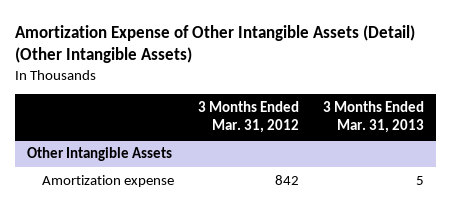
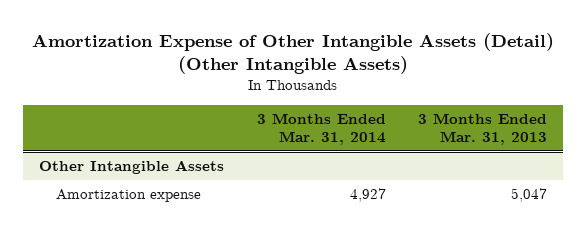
[197,101,299,134] 3 Months Ended Mar. 31, 2012 -> none
none -> [256,113,386,146] 3 Months Ended Mar. 31, 2014
[416,176,425,186] 5 -> [510,188,547,203] 5,047

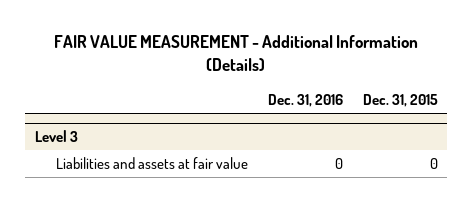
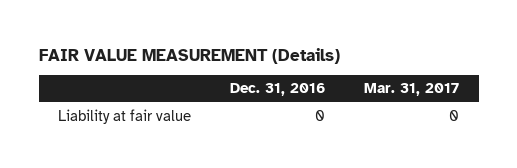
[54,34,419,71] FAIR VALUE MEASUREMENT - Additional Information (Details) -> [38,47,340,64] FAIR VALUE MEASUREMENT (Details)
[362,93,438,107] Dec. 31, 2015 -> none
none -> [364,83,460,97] Mar. 31, 2017
[34,130,78,143] Level 3 -> none
[56,157,249,170] Liabilities and assets at fair value -> [58,109,192,125] Liability at fair value

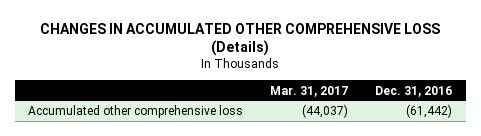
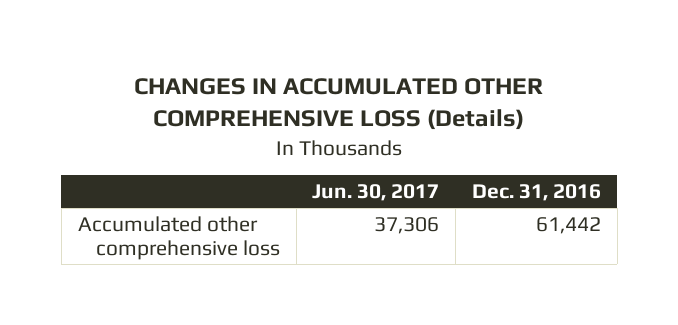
[270,85,349,97] Mar. 31, 2017 -> none
none -> [312,184,440,202] Jun. 30, 2017
[406,104,453,119] (61,442) -> [535,216,601,234] 61,442

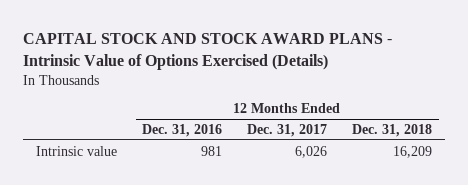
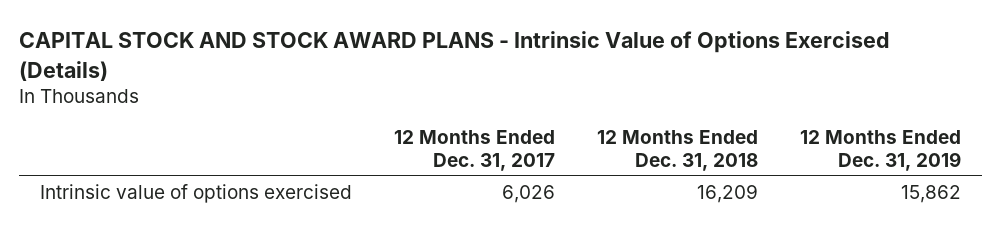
[141,123,222,137] Dec. 31, 2016 -> none
none -> [800,130,962,172] 12 Months Ended Dec. 31, 2019
[35,145,117,156] Intrinsic value -> [40,184,353,204] Intrinsic value of options exercised

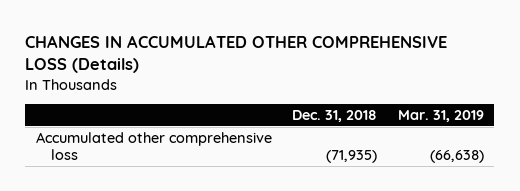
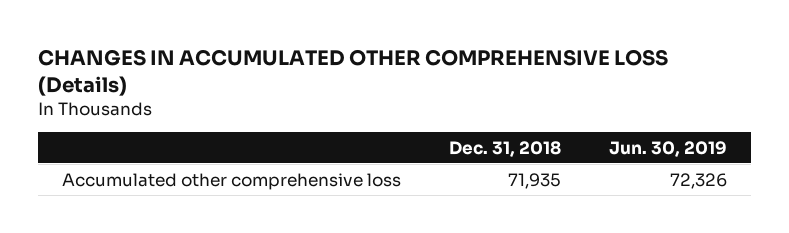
[398,110,485,123] Mar. 31, 2019 -> none
none -> [608,140,727,157] Jun. 30, 2019
[326,150,378,164] (71,935) -> [507,172,561,189] 71,935

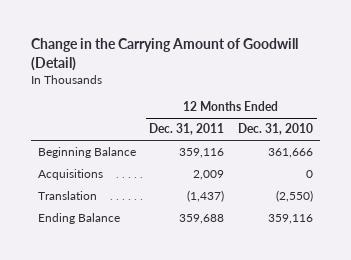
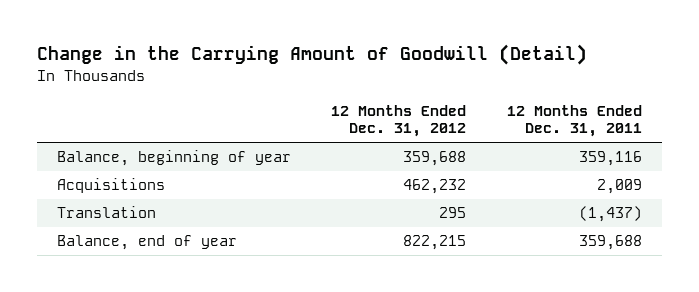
[238,123,314,136] Dec. 31, 2010 -> none
none -> [331,104,467,138] 12 Months Ended Dec. 31, 2012
[37,147,136,159] Beginning Balance -> [57,150,292,167] Balance, beginning of year
[37,213,120,225] Ending Balance -> [57,235,238,251] Balance, end of year

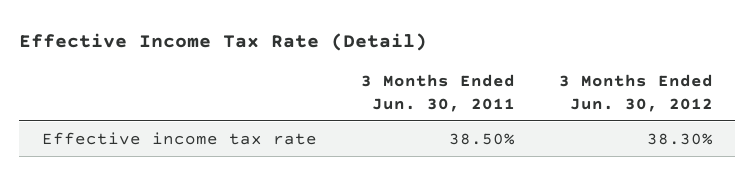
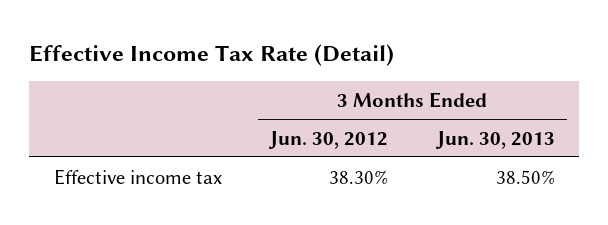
[360,74,515,112] 3 Months Ended Jun. 30, 2011 -> none
none -> [434,130,555,149] Jun. 30, 2013
[41,132,317,146] Effective income tax rate -> [53,168,222,185] Effective income tax

